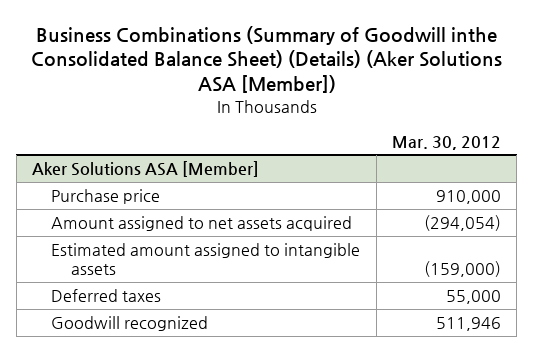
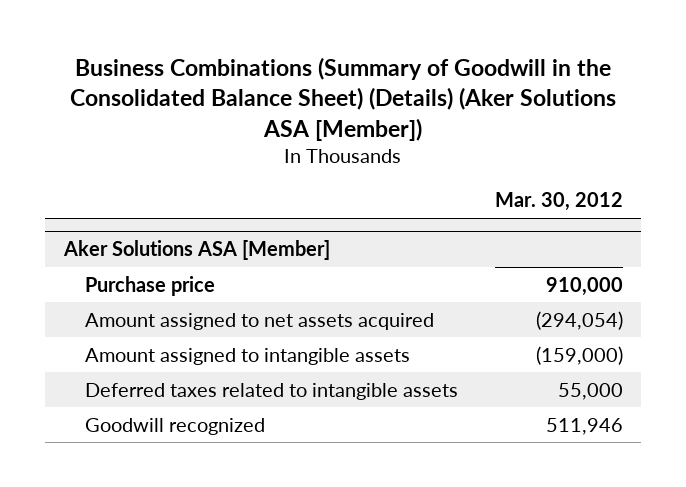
[30,25,502,94] Business Combinations (Summary of Goodwill inthe Consolidated Balance Sheet) (Details) (Aker Solutions ASA [Member]) -> [70,56,617,141] Business Combinations (Summary of Goodwill in the Consolidated Balance Sheet) (Details) (Aker Solutions ASA [Member])
[51,243,361,275] Estimated amount assigned to intangible assets -> [84,347,410,365] Amount assigned to intangible assets
[51,289,162,303] Deferred taxes -> [84,382,458,400] Deferred taxes related to intangible assets

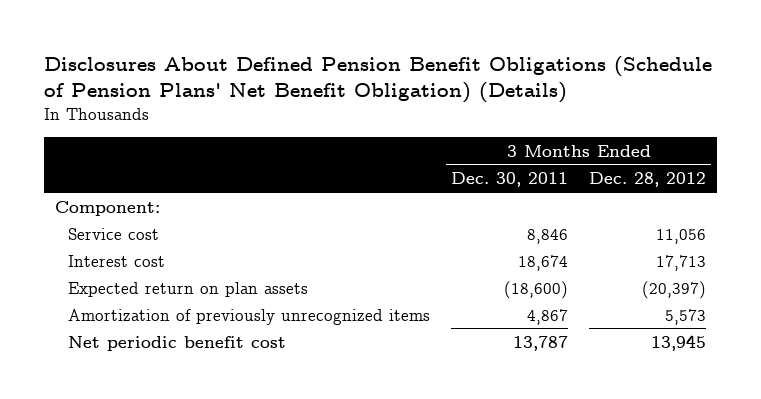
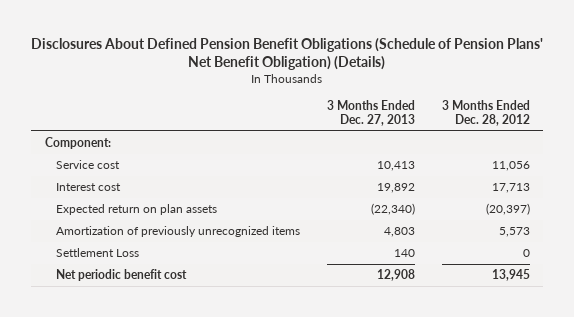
[451,172,569,188] Dec. 30, 2011 -> none
none -> [326,99,415,126] 3 Months Ended Dec. 27, 2013
none -> [55,248,139,258] Settlement Loss

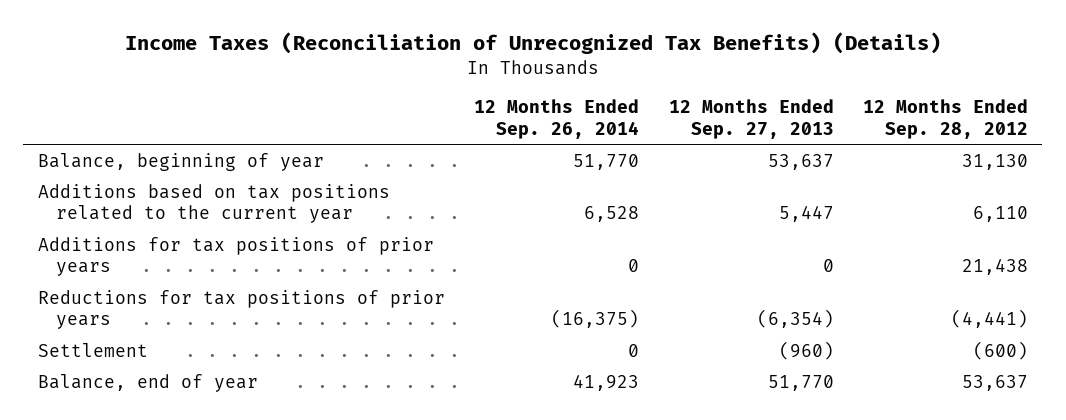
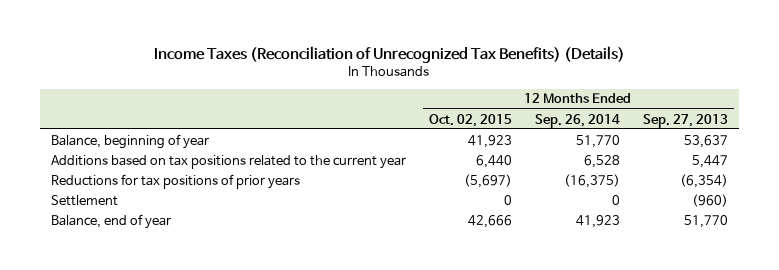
[862,99,1028,139] 12 Months Ended Sep. 28, 2012 -> none
none -> [429,113,513,127] Oct. 02, 2015
[37,236,434,277] Additions for tax positions of prior years -> none

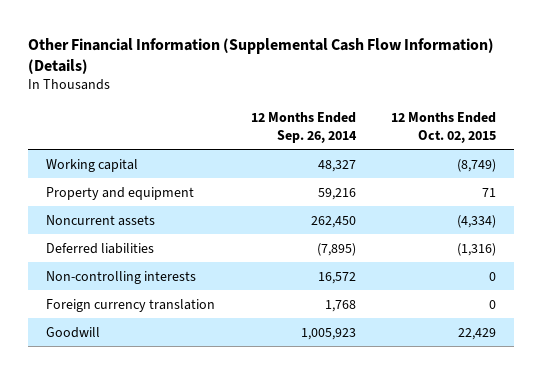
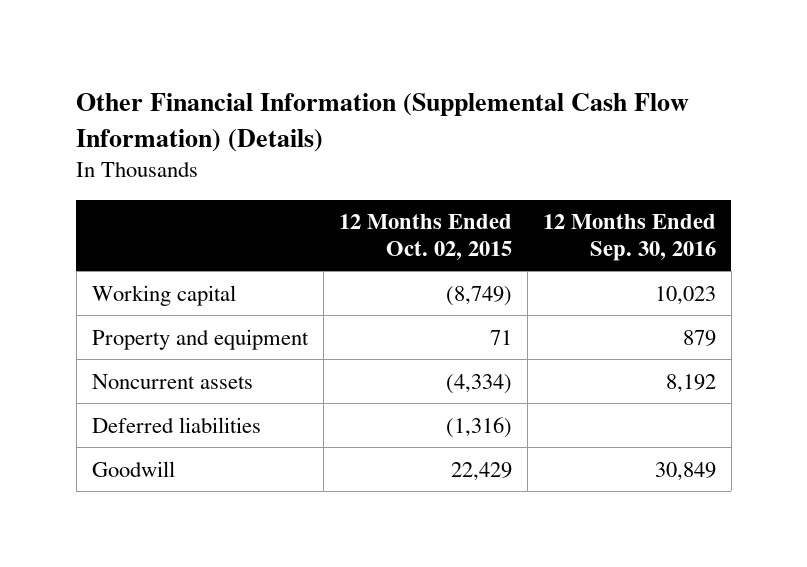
[250,111,357,143] 12 Months Ended Sep. 26, 2014 -> none
none -> [542,214,716,261] 12 Months Ended Sep. 30, 2016
[45,270,196,284] Non-controlling interests -> none
[45,298,215,312] Foreign currency translation -> none

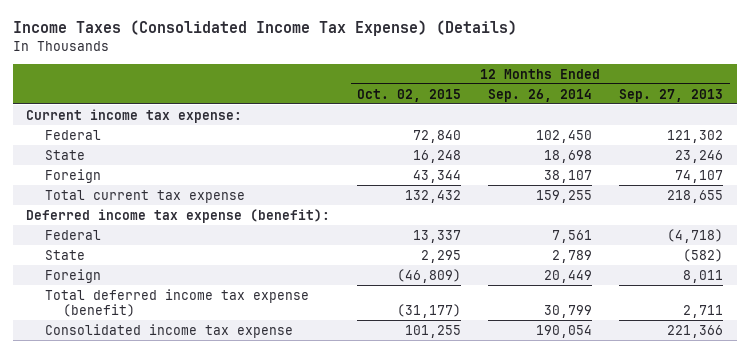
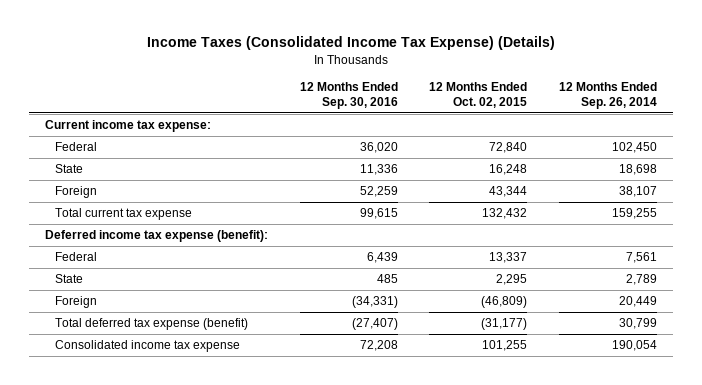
[619,88,724,102] Sep. 27, 2013 -> none
none -> [299,81,398,109] 12 Months Ended Sep. 30, 2016
[44,288,309,317] Total deferred income tax expense (benefit) -> [54,318,248,331] Total deferred tax expense (benefit)

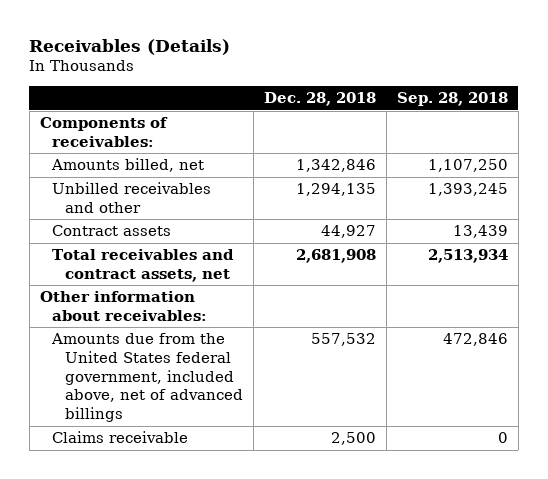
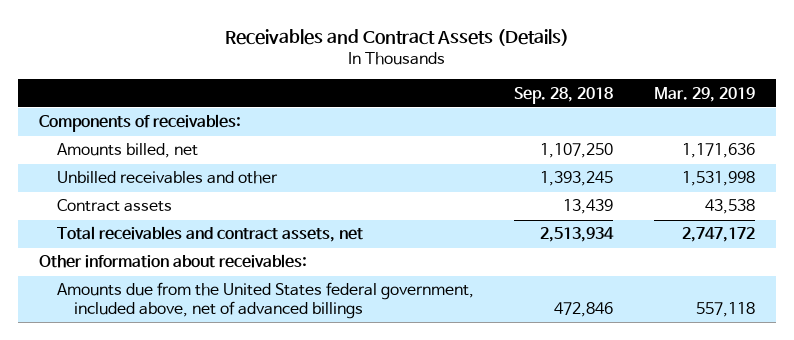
[29,38,231,55] Receivables (Details) -> [225,28,570,46] Receivables and Contract Assets (Details)
[263,92,376,107] Dec. 28, 2018 -> none
none -> [654,86,756,102] Mar. 29, 2019
[52,431,189,444] Claims receivable -> none

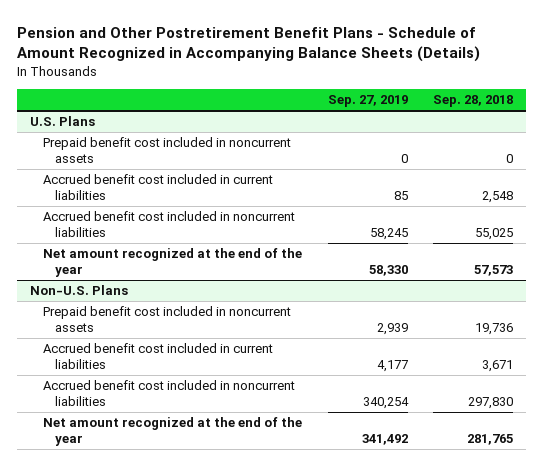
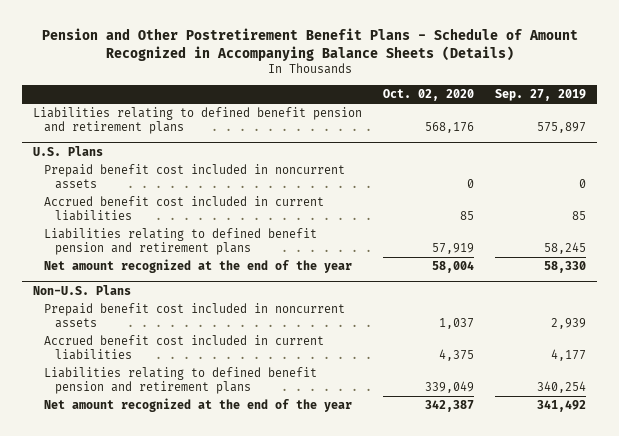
[433,95,514,108] Sep. 28, 2018 -> none
none -> [383,88,475,101] Oct. 02, 2020
none -> [32,107,362,134] Liabilities relating to defined benefit pension and retirement plans
[42,211,295,238] Accrued benefit cost included in noncurrent liabilities -> [43,228,317,255] Liabilities relating to defined benefit pension and retirement plans
[42,380,295,407] Accrued benefit cost included in noncurrent liabilities -> [43,367,317,394] Liabilities relating to defined benefit pension and retirement plans

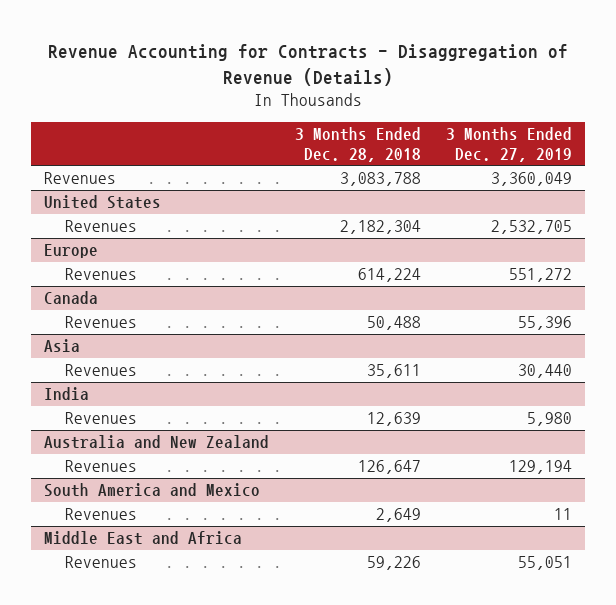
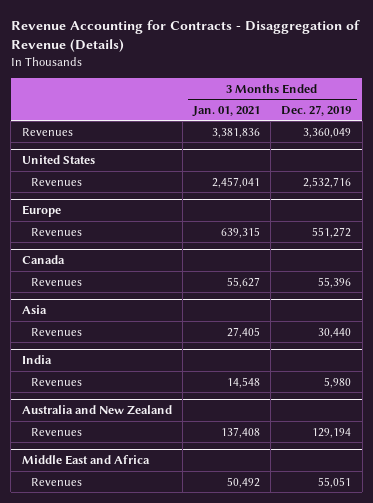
[294,127,421,162] 3 Months Ended Dec. 28, 2018 -> none
none -> [191,105,260,117] Jan. 01, 2021
[491,220,573,235] 2,532,705 -> [303,176,352,188] 2,532,716
[43,483,260,498] South America and Mexico -> none
[64,508,137,521] Revenues -> none

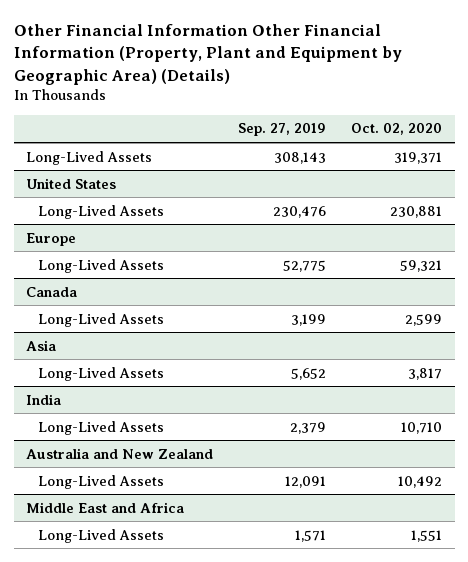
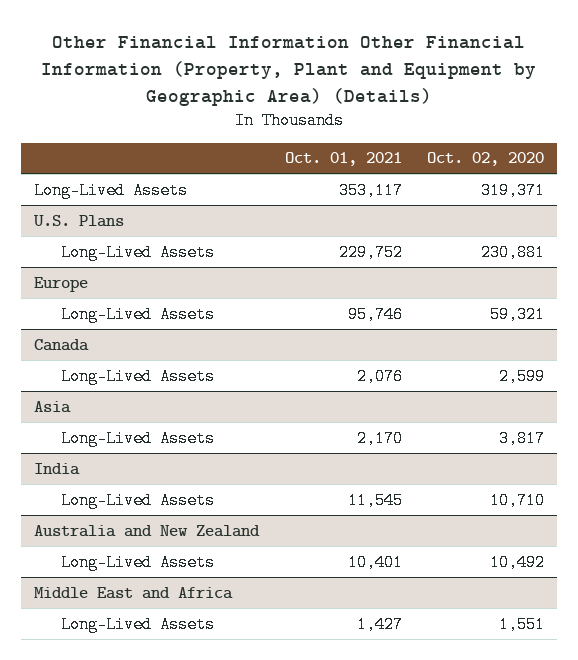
[238,123,327,137] Sep. 27, 2019 -> none
none -> [284,152,402,167] Oct. 01, 2021
[26,177,117,189] United States -> [32,214,124,227] U.S. Plans

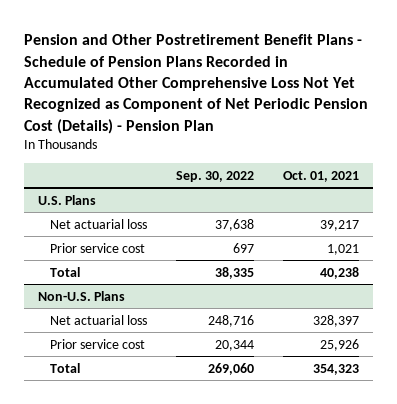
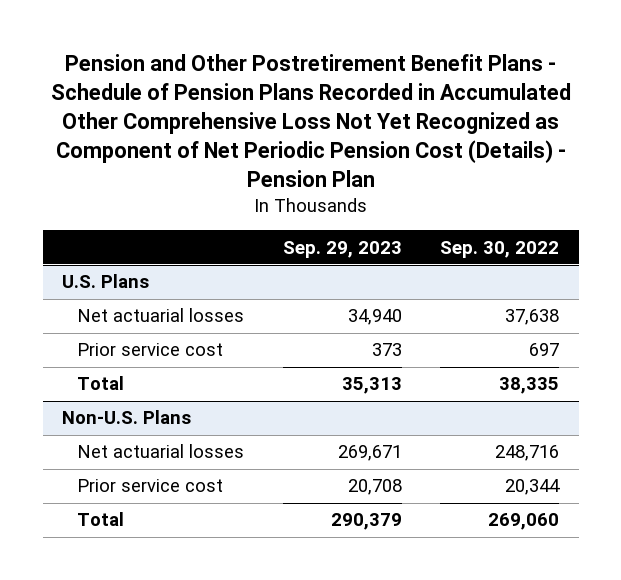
[282,170,359,182] Oct. 01, 2021 -> none
none -> [282,240,402,258] Sep. 29, 2023
[50,218,148,229] Net actuarial loss -> [77,308,245,323] Net actuarial losses
[50,314,148,325] Net actuarial loss -> [77,444,245,459] Net actuarial losses

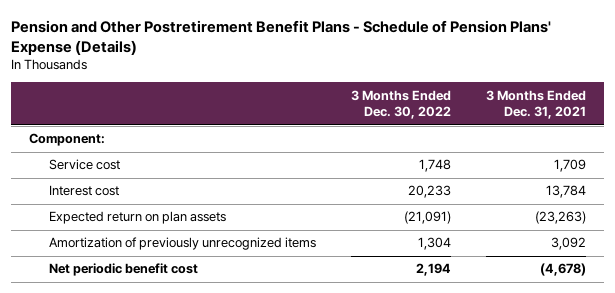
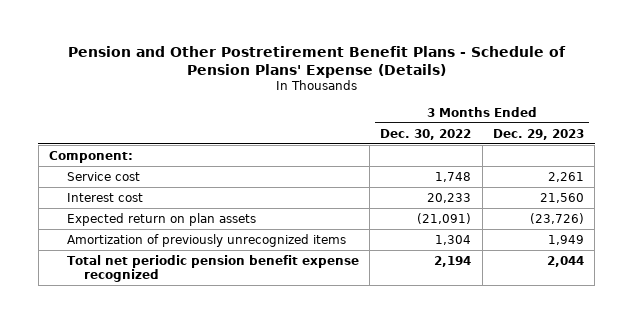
[486,89,587,120] 3 Months Ended Dec. 31, 2021 -> none
none -> [492,128,584,140] Dec. 29, 2023
[49,263,199,277] Net periodic benefit cost -> [66,254,359,283] Total net periodic pension benefit expense recognized

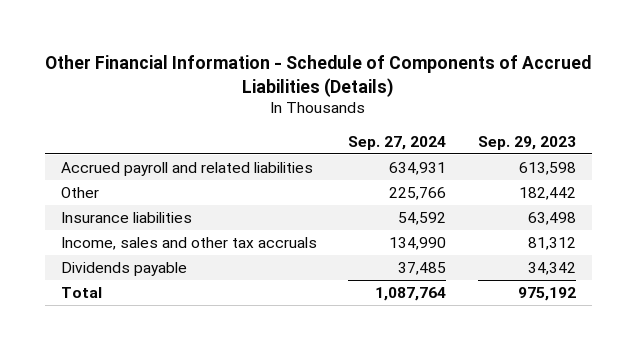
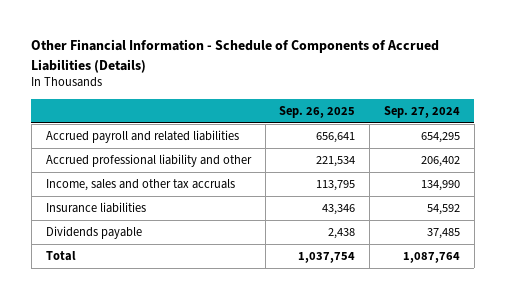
[477,135,576,150] Sep. 29, 2023 -> none
none -> [279,105,356,118] Sep. 26, 2025
[60,187,99,199] Other -> none
[389,162,447,176] 634,931 -> [421,132,461,144] 654,295
none -> [45,154,252,168] Accrued professional liability and other
[60,212,192,224] Insurance liabilities -> [45,202,146,214] Insurance liabilities

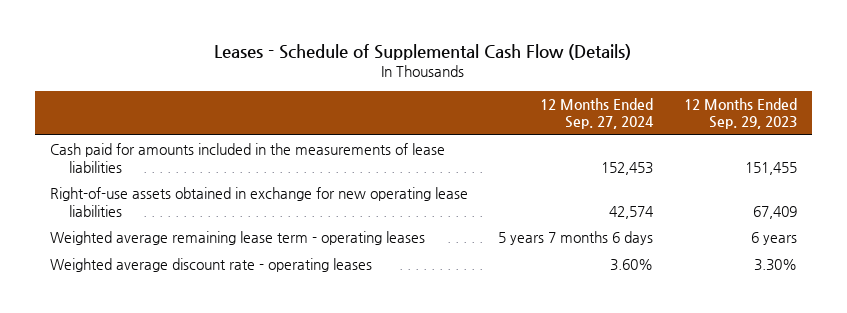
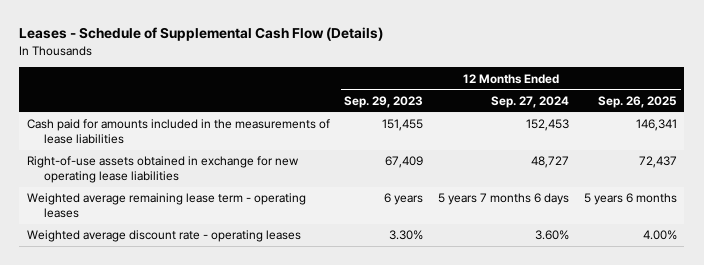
none -> [597,95,677,108] Sep. 26, 2025
[609,205,655,219] 42,574 -> [531,156,570,169] 48,727

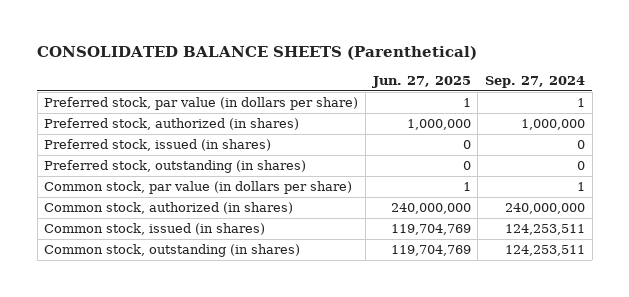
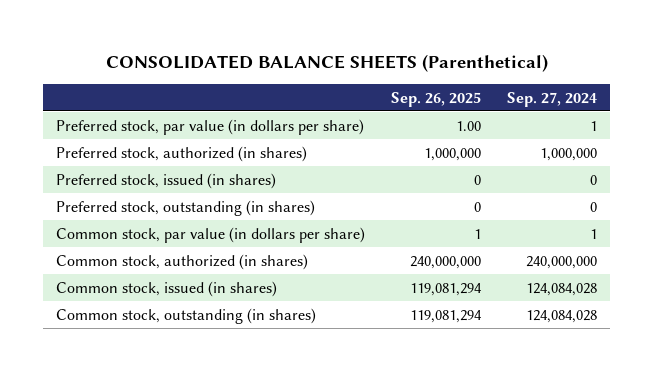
[371,76,471,89] Jun. 27, 2025 -> none
none -> [391,91,482,107] Sep. 26, 2025
[504,224,585,236] 124,253,511 -> [526,282,598,296] 124,084,028
[504,245,585,257] 124,253,511 -> [526,309,598,323] 124,084,028

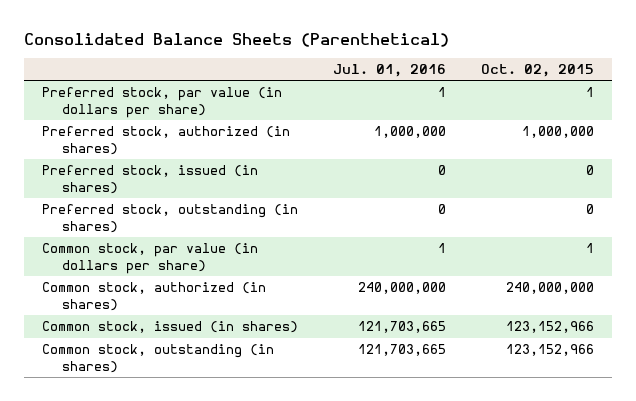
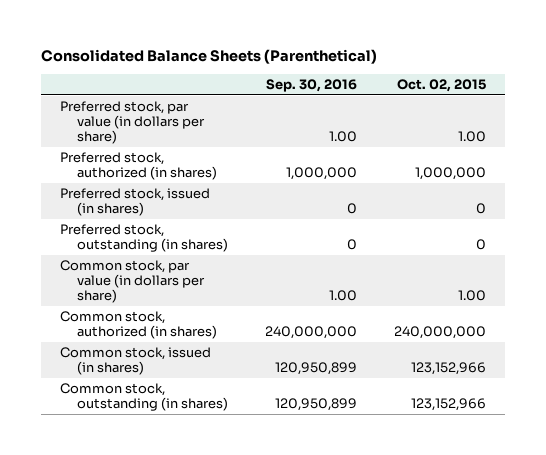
[333,63,447,77] Jul. 01, 2016 -> none
none -> [265,78,357,92] Sep. 30, 2016
[586,87,595,98] 1 -> [457,130,486,142] 1.00
[586,243,595,254] 1 -> [457,289,486,301] 1.00

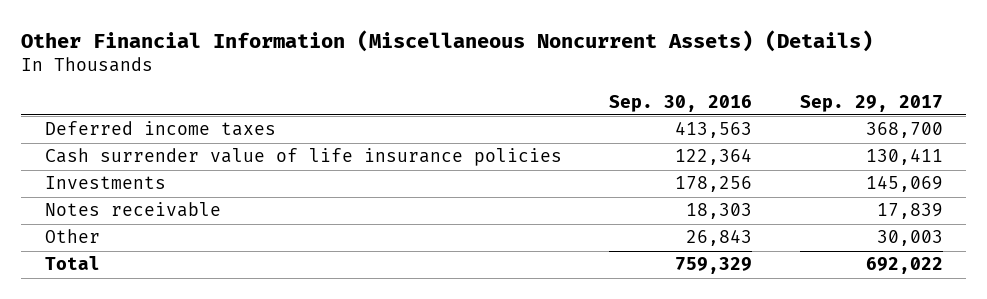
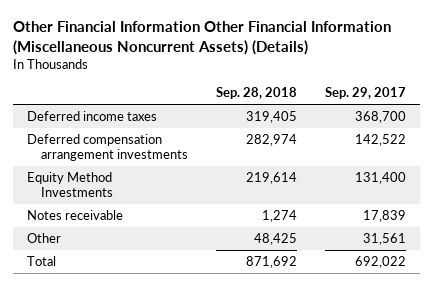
[21,29,874,52] Other Financial Information (Miscellaneous Noncurrent Assets) (Details) -> [12,21,391,55] Other Financial Information Other Financial Information (Miscellaneous Noncurrent Assets) (Details)
[609,94,753,112] Sep. 30, 2016 -> none
none -> [216,87,298,100] Sep. 28, 2018
[44,148,562,167] Cash surrender value of life insurance policies -> none
none -> [26,134,189,161] Deferred compensation arrangement investments
[44,176,166,190] Investments -> [26,172,114,197] Equity Method Investments
[865,175,943,193] 145,069 -> [355,172,407,185] 131,400
[876,230,943,247] 30,003 -> [363,233,407,246] 31,561

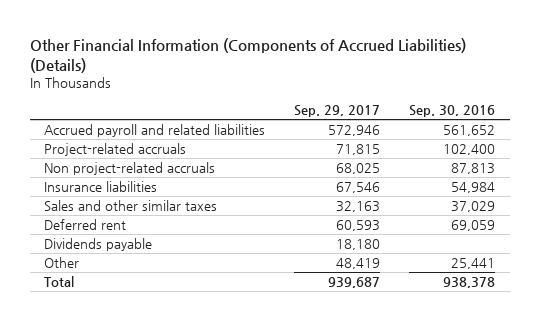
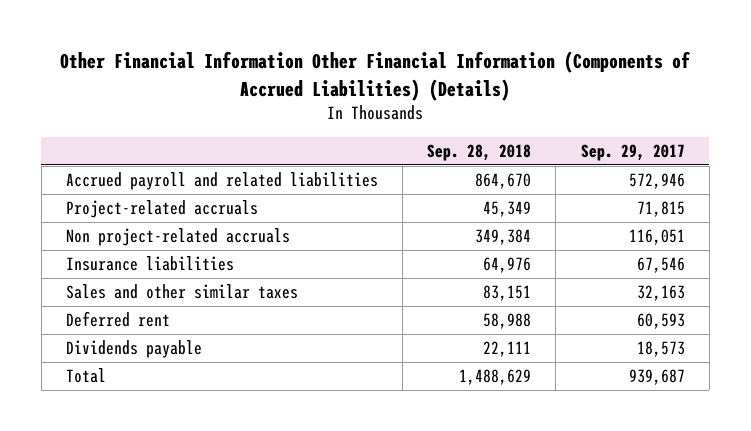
[29,37,466,73] Other Financial Information (Components of Accrued Liabilities) (Details) -> [60,51,692,101] Other Financial Information Other Financial Information (Components of Accrued Liabilities) (Details)
[409,105,496,118] Sep. 30, 2016 -> none
none -> [427,144,532,162] Sep. 28, 2018
[336,163,381,175] 68,025 -> [628,229,685,246] 116,051
[44,257,80,269] Other -> none
[336,239,381,251] 18,180 -> [636,341,685,358] 18,573

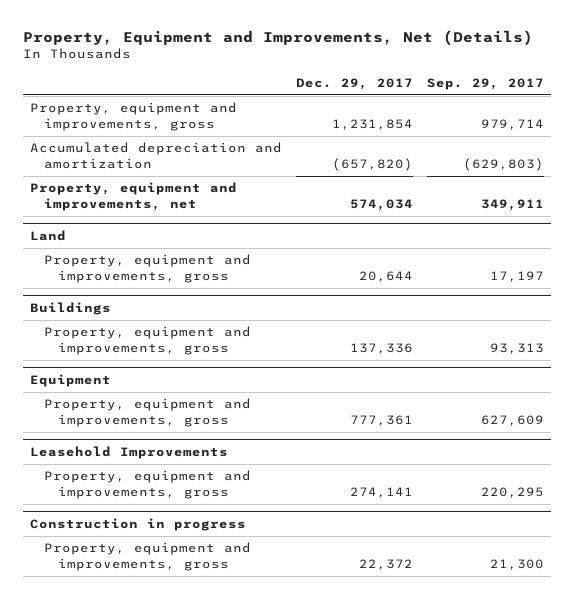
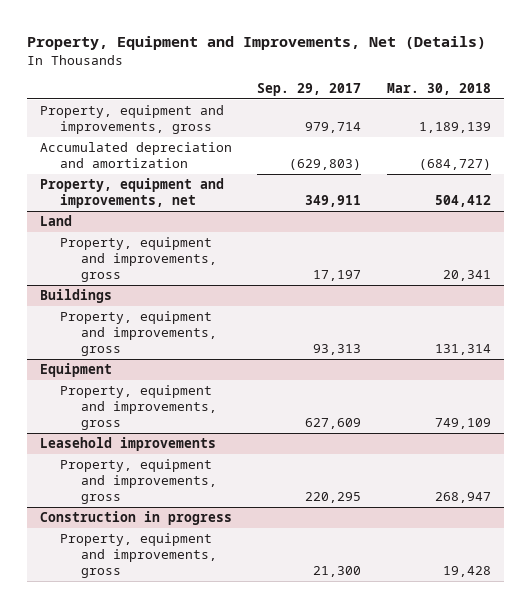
[296,77,414,90] Dec. 29, 2017 -> none
none -> [386,83,491,96] Mar. 30, 2018
[30,446,229,460] Leasehold Improvements -> [39,437,216,452] Leasehold improvements

